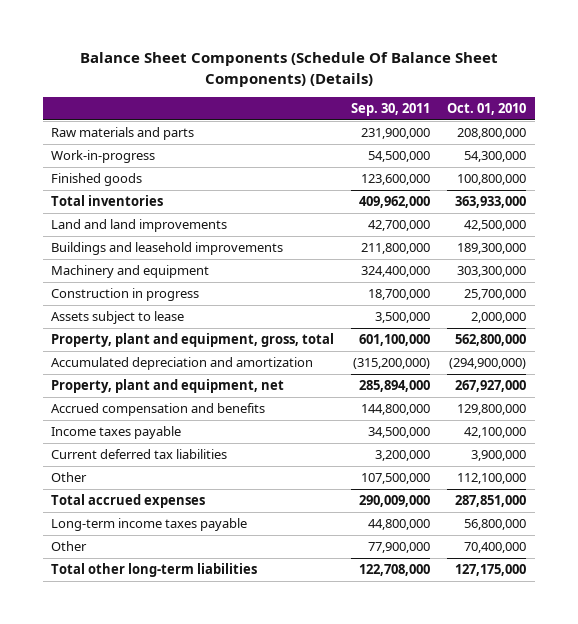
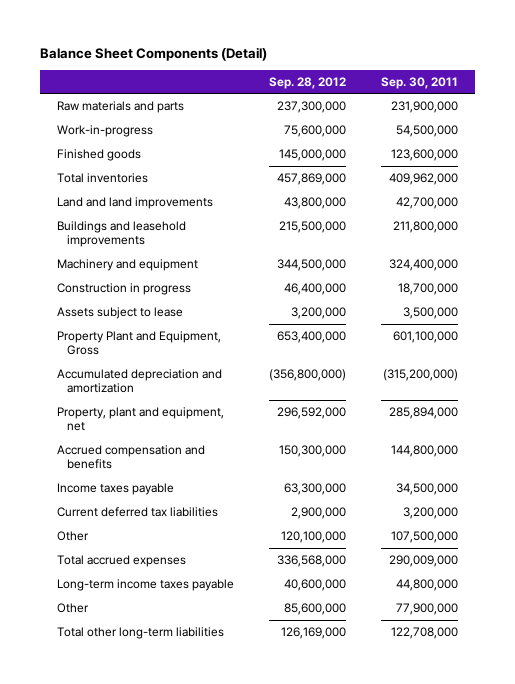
[79,52,498,87] Balance Sheet Components (Schedule Of Balance Sheet Components) (Details) -> [39,47,267,62] Balance Sheet Components (Detail)
[447,102,527,115] Oct. 01, 2010 -> none
none -> [268,76,346,89] Sep. 28, 2012
[51,333,335,348] Property, plant and equipment, gross, total -> [57,331,222,356] Property Plant and Equipment, Gross

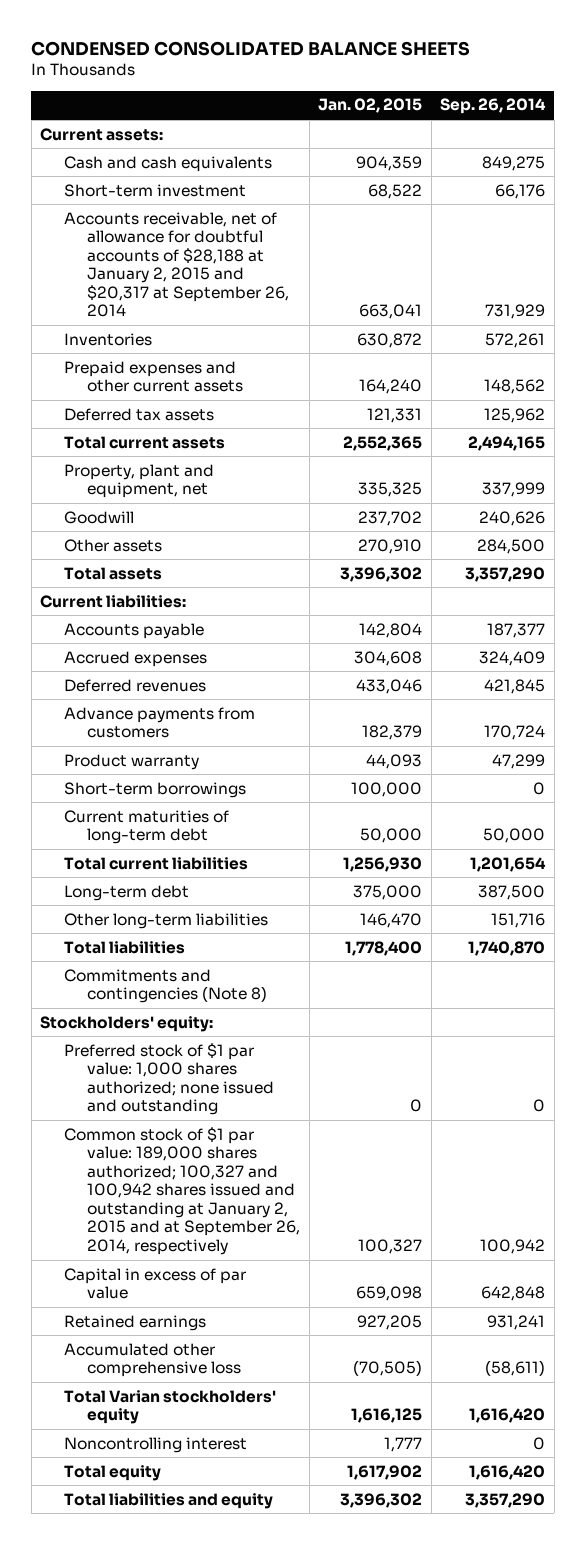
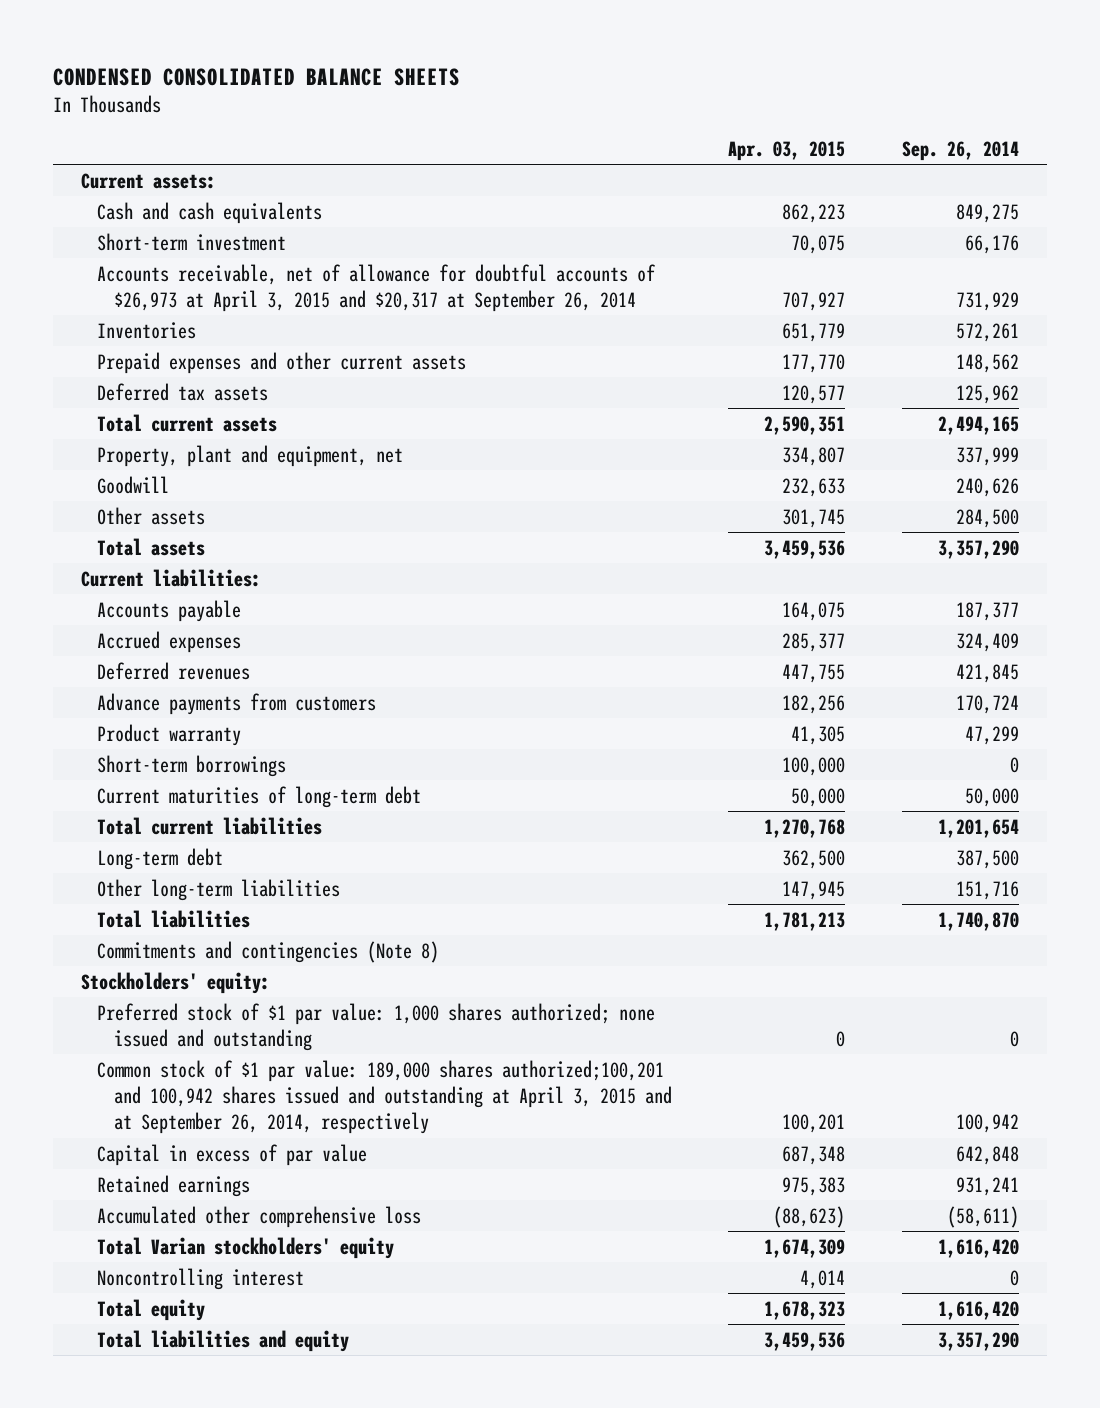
[318,98,423,114] Jan. 02, 2015 -> none
none -> [728,140,846,161] Apr. 03, 2015
[63,211,290,318] Accounts receivable, net of allowance for doubtful accounts of $28,188 at January 2, 2015 and $20,317 at September 26, 2014 -> [97,263,657,313] Accounts receivable, net of allowance for doubtful accounts of $26,973 at April 3, 2015 and $20,317 at September 26, 2014
[63,1126,301,1255] Common stock of $1 par value: 189,000 shares authorized; 100,327 and 100,942 shares issued and outstanding at January 2, 2015 and at September 26, 2014, respectively -> [97,1059,672,1135] Common stock of $1 par value: 189,000 shares authorized;100,201 and 100,942 shares issued and outstanding at April 3, 2015 and at September 26, 2014, respectively

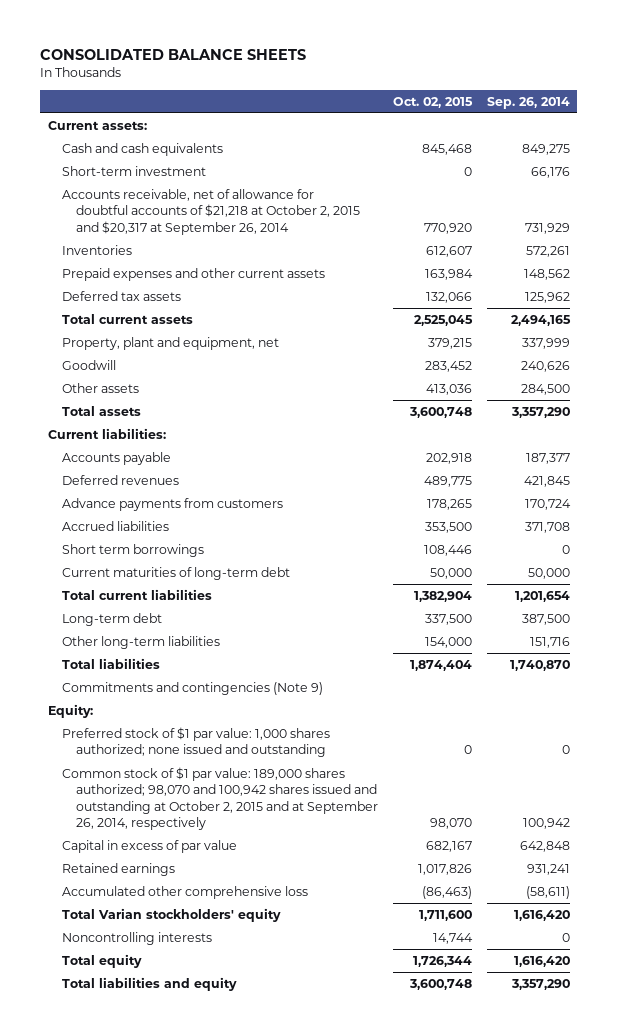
[52,67,460,86] CONDENSED CONSOLIDATED BALANCE SHEETS -> [40,48,307,60] CONSOLIDATED BALANCE SHEETS
[728,140,846,161] Apr. 03, 2015 -> none
none -> [392,96,473,108] Oct. 02, 2015
[97,263,657,313] Accounts receivable, net of allowance for doubtful accounts of $26,973 at April 3, 2015 and $20,317 at September 26, 2014 -> [61,189,360,235] Accounts receivable, net of allowance for doubtful accounts of $21,218 at October 2, 2015 and $20,317 at September 26, 2014
[97,630,242,653] Accrued expenses -> none
[97,723,242,746] Product warranty -> none
none -> [61,521,169,532] Accrued liabilities
[97,754,287,777] Short-term borrowings -> [61,544,204,558] Short term borrowings
[97,940,440,963] Commitments and contingencies (Note 8) -> [61,682,323,696] Commitments and contingencies (Note 9)
[80,971,270,994] Stockholders' equity: -> [47,704,93,719] Equity:
[97,1059,672,1135] Common stock of $1 par value: 189,000 shares authorized;100,201 and 100,942 shares issued and outstanding at April 3, 2015 and at September 26, 2014, respectively -> [61,767,378,831] Common stock of $1 par value: 189,000 shares authorized; 98,070 and 100,942 shares issued and outstanding at October 2, 2015 and at September 26, 2014, respectively
[97,1267,305,1290] Noncontrolling interest -> [61,932,212,946] Noncontrolling interests

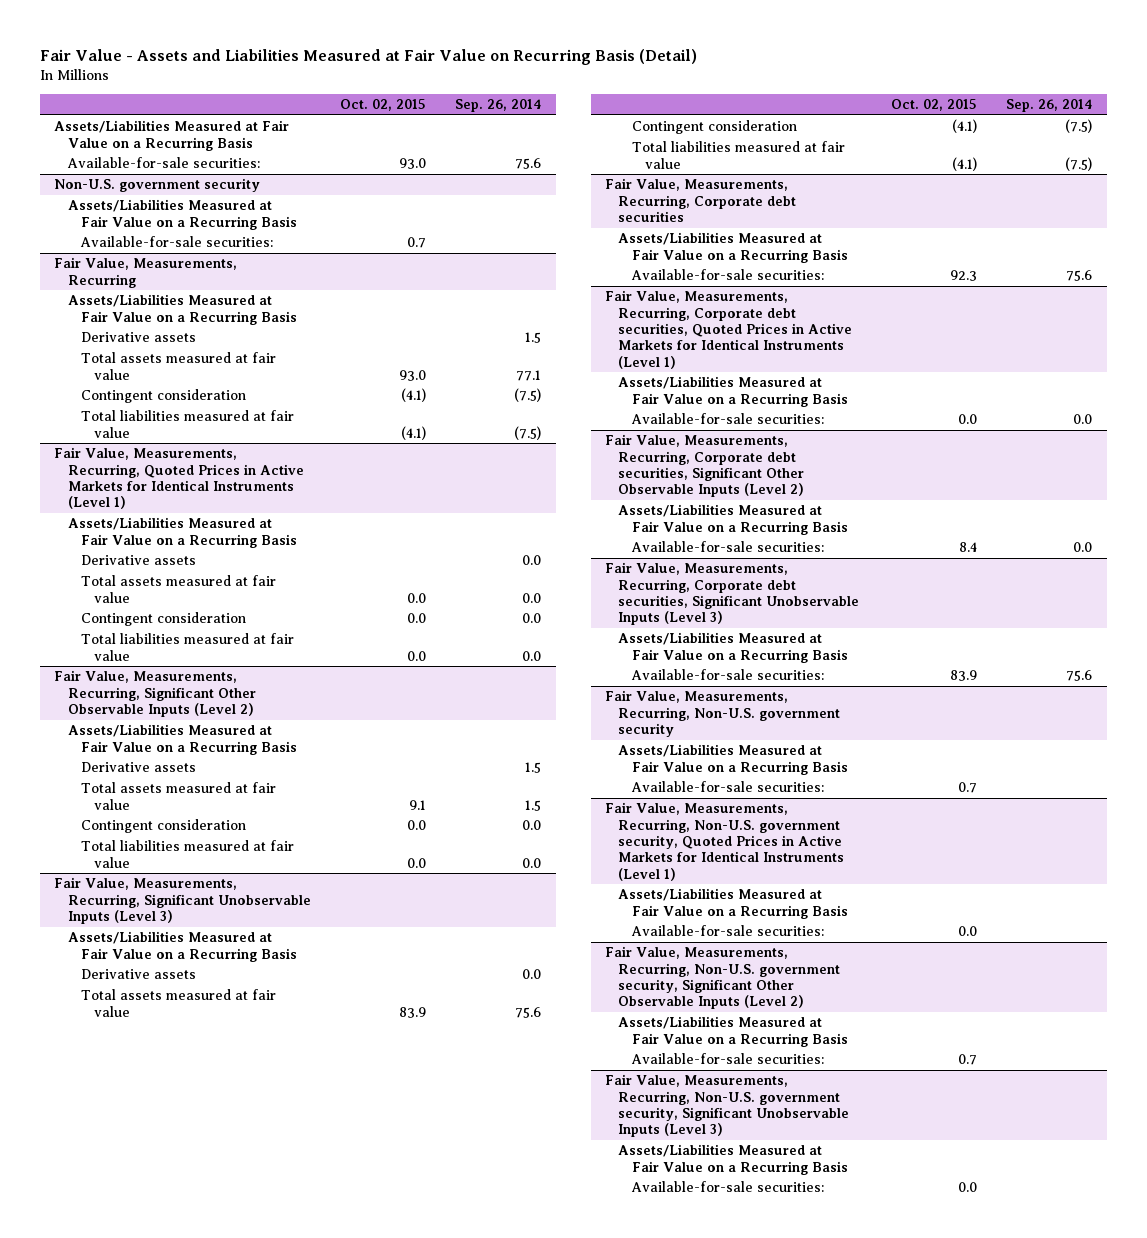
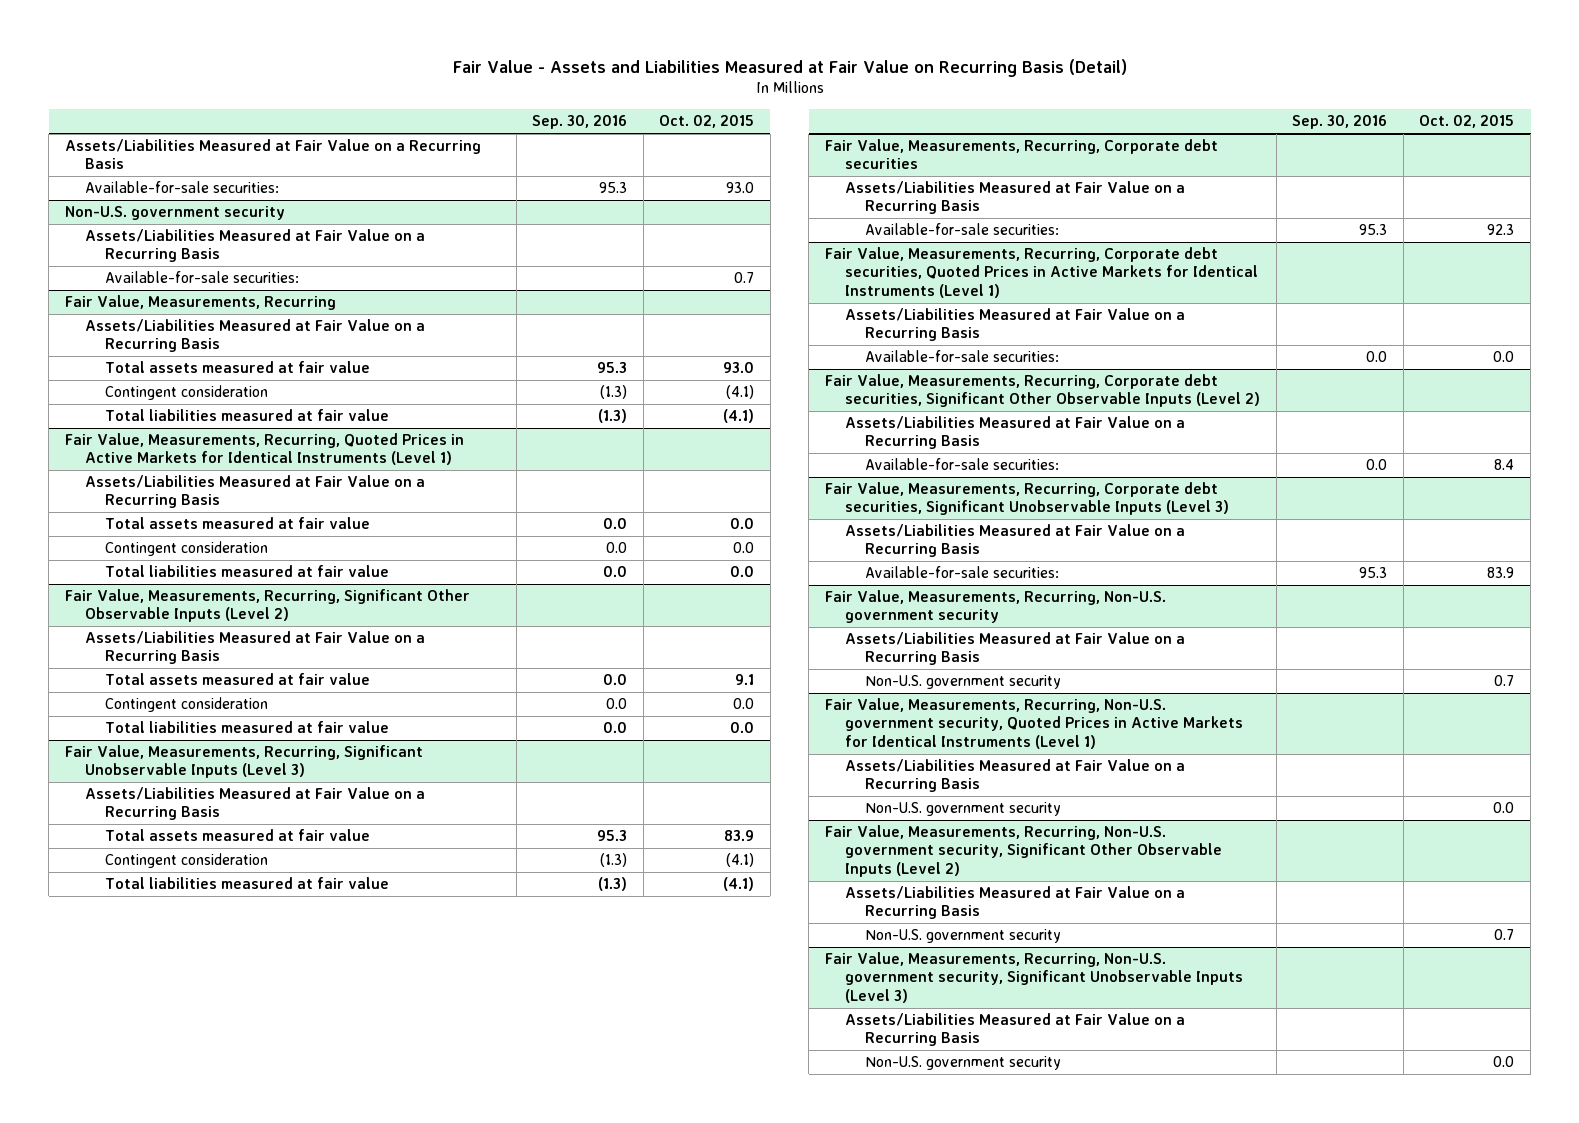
[455,99,542,113] Sep. 26, 2014 -> none
none -> [532,115,628,130] Sep. 30, 2016
[80,332,196,343] Derivative assets -> none
[80,555,196,566] Derivative assets -> none
[80,762,196,773] Derivative assets -> none
[80,969,196,980] Derivative assets -> none
[630,781,824,793] Available-for-sale securities: -> none
none -> [865,675,1062,690] Non-U.S. government security
[630,925,824,937] Available-for-sale securities: -> none
none -> [865,802,1062,817] Non-U.S. government security
[630,1053,824,1065] Available-for-sale securities: -> none
none -> [865,929,1062,944] Non-U.S. government security
[630,1181,824,1193] Available-for-sale securities: -> none
none -> [865,1056,1062,1071] Non-U.S. government security

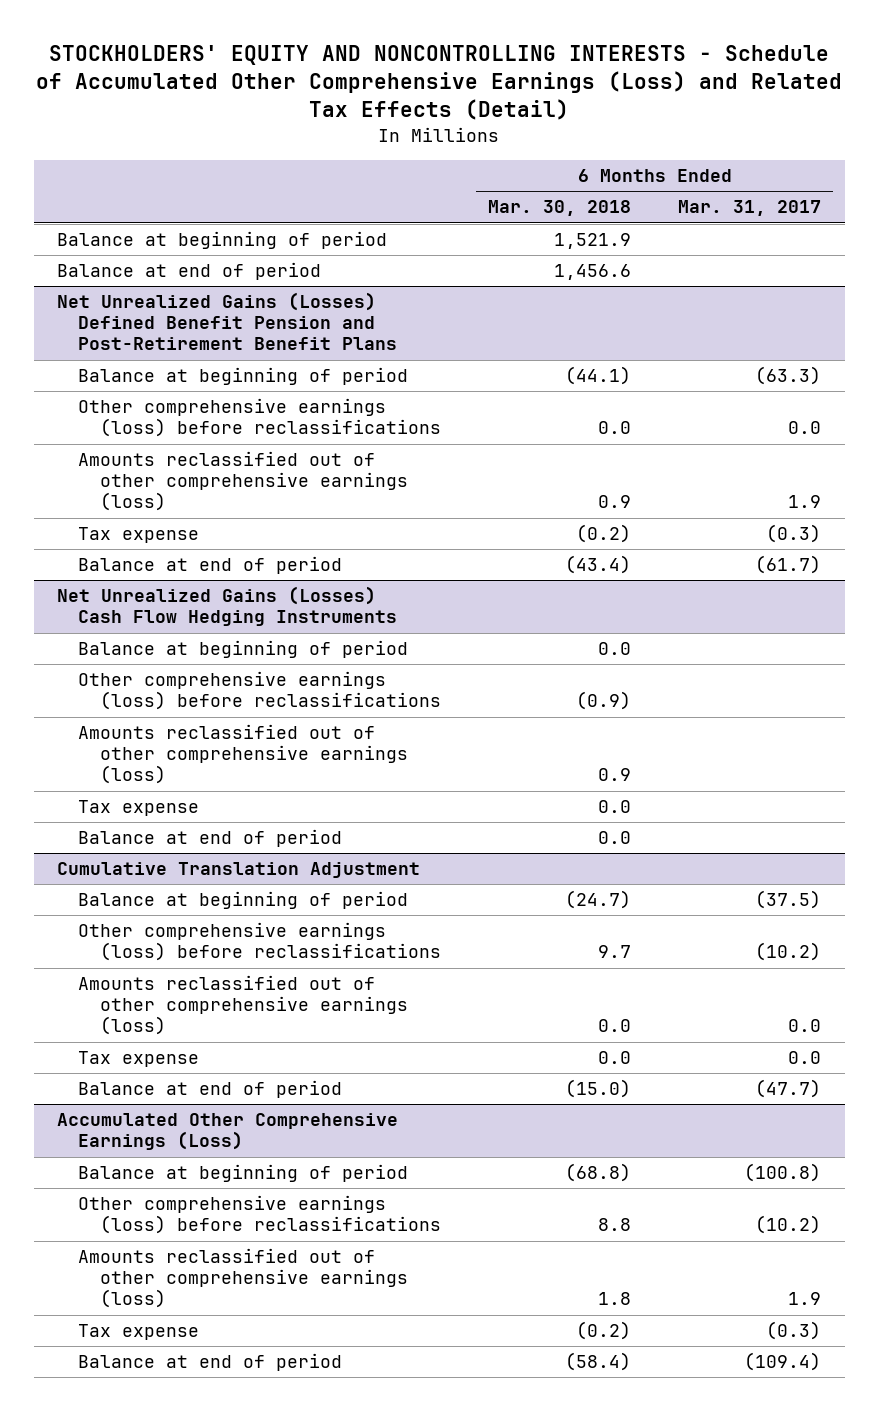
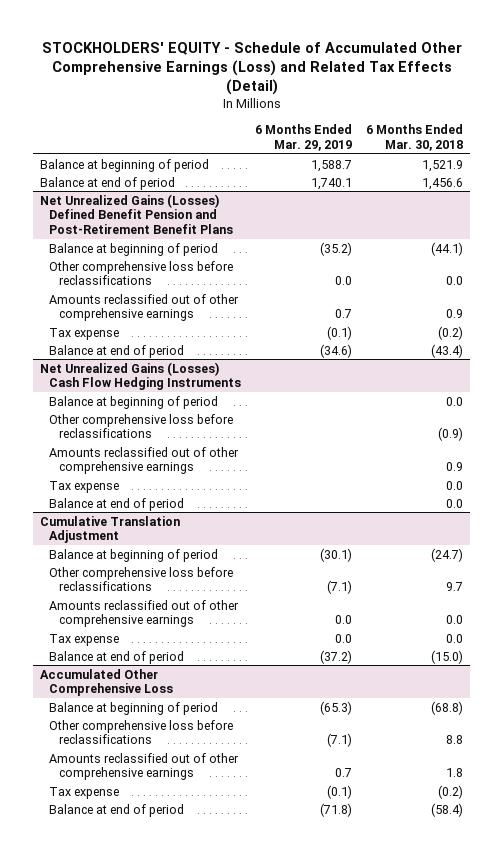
[36,45,843,121] STOCKHOLDERS' EQUITY AND NONCONTROLLING INTERESTS - Schedule of Accumulated Other Comprehensive Earnings (Loss) and Related Tax Effects (Detail) -> [41,41,462,96] STOCKHOLDERS' EQUITY - Schedule of Accumulated Other Comprehensive Earnings (Loss) and Related Tax Effects (Detail)
[678,200,822,217] Mar. 31, 2017 -> none
none -> [255,124,353,152] 6 Months Ended Mar. 29, 2019
[78,398,441,438] Other comprehensive earnings (loss) before reclassifications -> [49,260,234,286] Other comprehensive loss before reclassifications
[78,451,408,512] Amounts reclassified out of other comprehensive earnings (loss) -> [49,293,240,322] Amounts reclassified out of other comprehensive earnings
[78,671,441,711] Other comprehensive earnings (loss) before reclassifications -> [49,413,234,439] Other comprehensive loss before reclassifications
[78,724,408,785] Amounts reclassified out of other comprehensive earnings (loss) -> [49,446,240,475] Amounts reclassified out of other comprehensive earnings
[78,922,441,962] Other comprehensive earnings (loss) before reclassifications -> [49,566,234,592] Other comprehensive loss before reclassifications
[78,975,408,1036] Amounts reclassified out of other comprehensive earnings (loss) -> [49,599,240,628] Amounts reclassified out of other comprehensive earnings
[57,1113,399,1151] Accumulated Other Comprehensive Earnings (Loss) -> [40,668,174,697] Accumulated Other Comprehensive Loss
[78,1195,441,1235] Other comprehensive earnings (loss) before reclassifications -> [49,719,234,745] Other comprehensive loss before reclassifications
[78,1248,408,1309] Amounts reclassified out of other comprehensive earnings (loss) -> [49,752,240,781] Amounts reclassified out of other comprehensive earnings

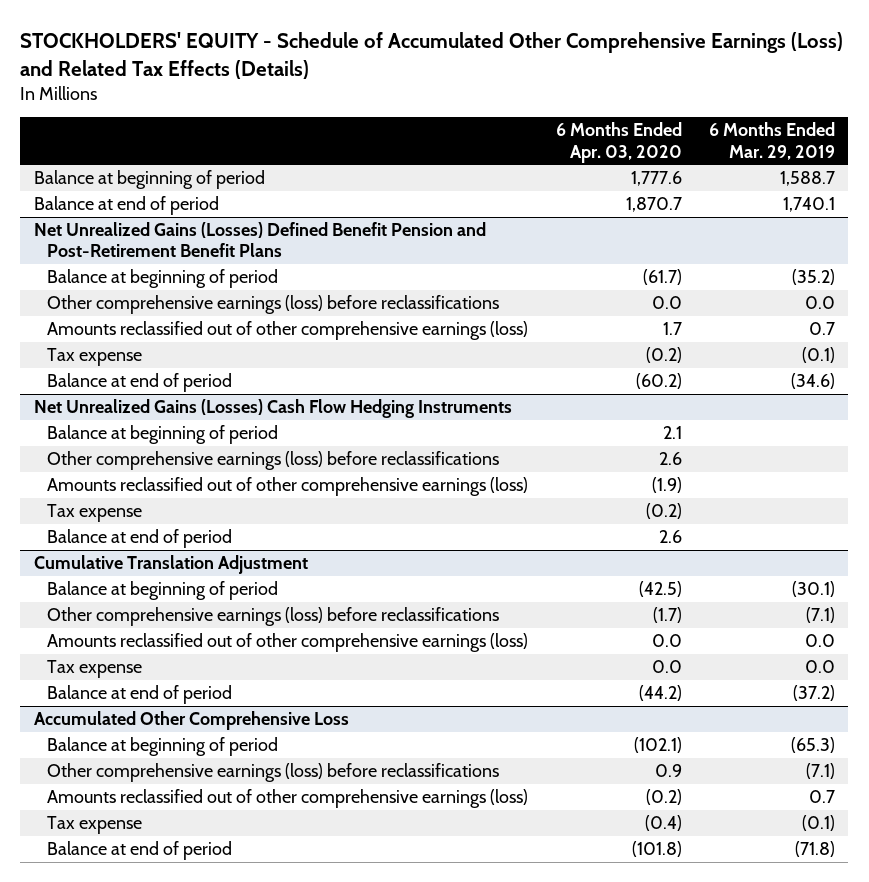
[41,41,462,96] STOCKHOLDERS' EQUITY - Schedule of Accumulated Other Comprehensive Earnings (Loss) and Related Tax Effects (Detail) -> [20,32,844,79] STOCKHOLDERS' EQUITY - Schedule of Accumulated Other Comprehensive Earnings (Loss) and Related Tax Effects (Details)
[366,124,464,152] 6 Months Ended Mar. 30, 2018 -> none
none -> [555,122,682,163] 6 Months Ended Apr. 03, 2020
[49,260,234,286] Other comprehensive loss before reclassifications -> [47,295,500,315] Other comprehensive earnings (loss) before reclassifications
[49,293,240,322] Amounts reclassified out of other comprehensive earnings -> [47,321,529,341] Amounts reclassified out of other comprehensive earnings (loss)
[49,413,234,439] Other comprehensive loss before reclassifications -> [47,451,500,471] Other comprehensive earnings (loss) before reclassifications
[49,446,240,475] Amounts reclassified out of other comprehensive earnings -> [47,477,529,497] Amounts reclassified out of other comprehensive earnings (loss)
[49,566,234,592] Other comprehensive loss before reclassifications -> [47,607,500,627] Other comprehensive earnings (loss) before reclassifications
[49,599,240,628] Amounts reclassified out of other comprehensive earnings -> [47,633,529,653] Amounts reclassified out of other comprehensive earnings (loss)
[49,719,234,745] Other comprehensive loss before reclassifications -> [47,763,500,783] Other comprehensive earnings (loss) before reclassifications
[49,752,240,781] Amounts reclassified out of other comprehensive earnings -> [47,789,529,809] Amounts reclassified out of other comprehensive earnings (loss)

